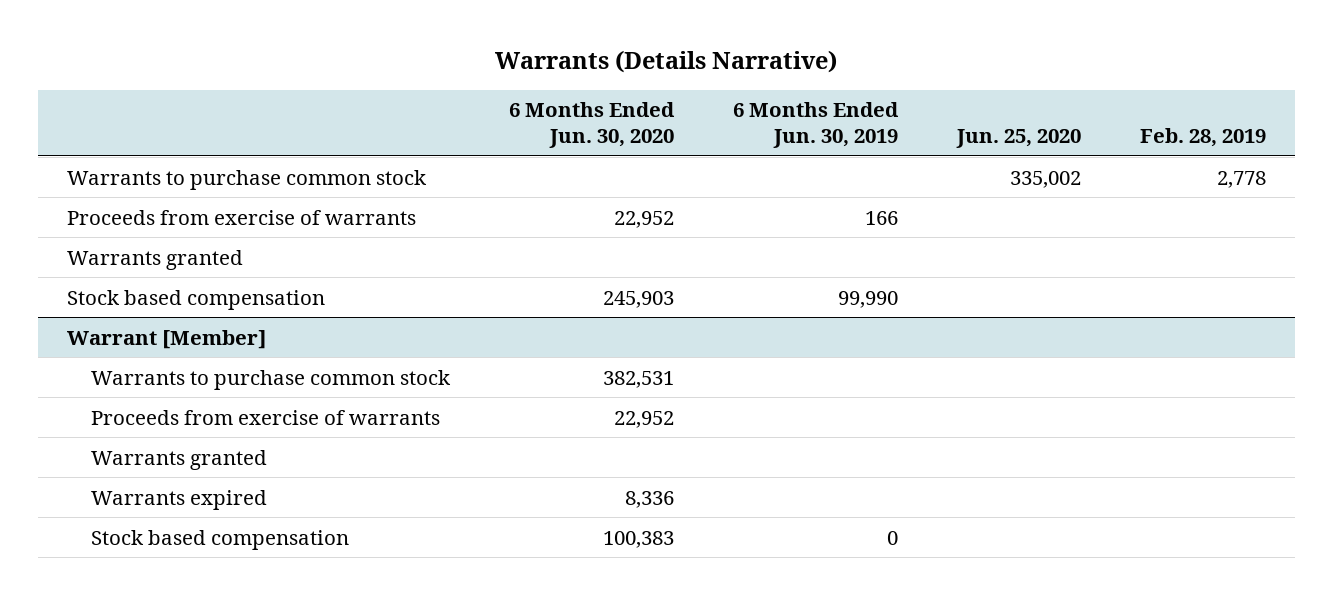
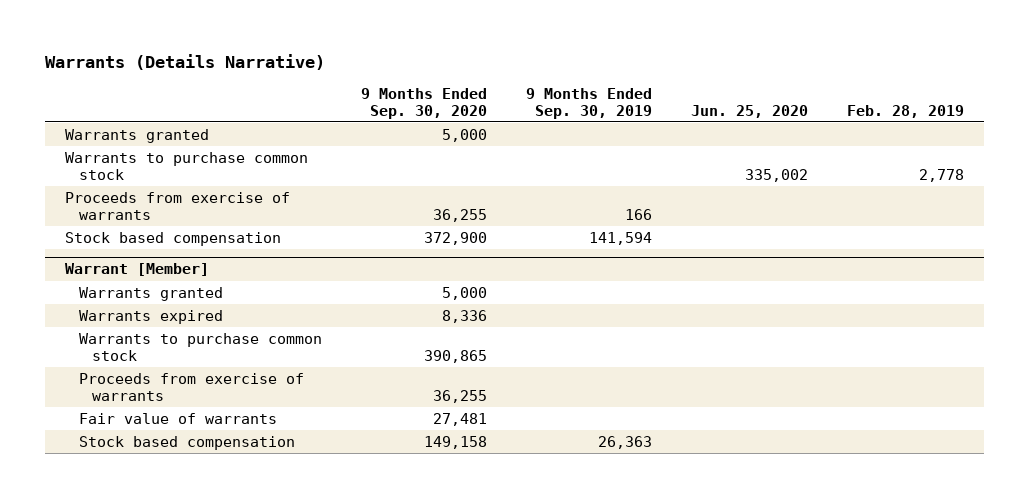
[508,102,675,149] 6 Months Ended Jun. 30, 2020 -> none
[732,102,899,149] 6 Months Ended Jun. 30, 2019 -> none
none -> [360,87,487,119] 9 Months Ended Sep. 30, 2020
none -> [525,87,652,119] 9 Months Ended Sep. 30, 2019
[67,249,244,270] Warrants granted -> [64,128,209,143] Warrants granted
[90,369,451,390] Warrants to purchase common stock -> [78,332,322,361] Warrants to purchase common stock
[90,409,440,425] Proceeds from exercise of warrants -> [78,372,304,401] Proceeds from exercise of warrants
none -> [78,412,277,424] Fair value of warrants

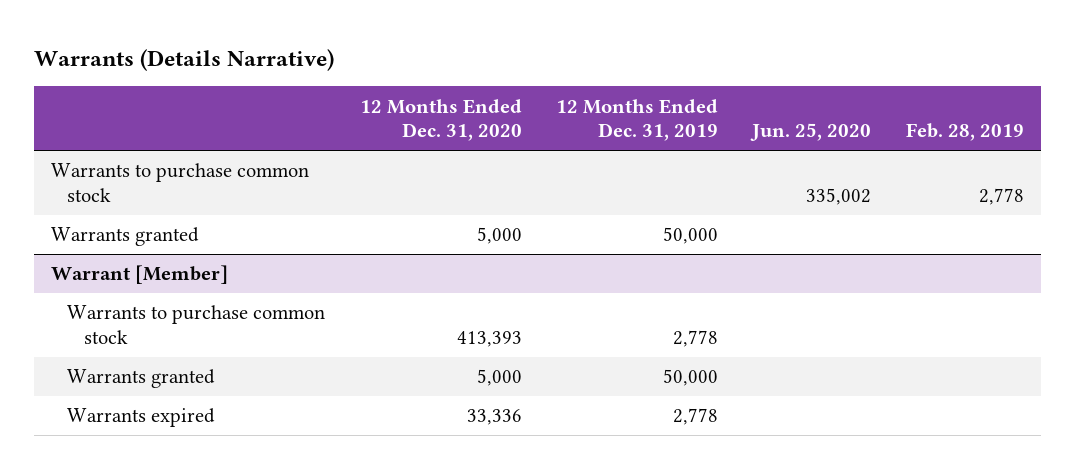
[360,87,487,119] 9 Months Ended Sep. 30, 2020 -> none
[525,87,652,119] 9 Months Ended Sep. 30, 2019 -> none
none -> [359,98,522,142] 12 Months Ended Dec. 31, 2020
none -> [556,98,719,142] 12 Months Ended Dec. 31, 2019
[64,191,290,220] Proceeds from exercise of warrants -> none
[64,231,281,246] Stock based compensation -> none
[64,128,209,143] Warrants granted -> [50,227,199,247] Warrants granted
[78,332,322,361] Warrants to purchase common stock -> [67,305,326,345] Warrants to purchase common stock
[78,372,304,401] Proceeds from exercise of warrants -> none
[78,412,277,424] Fair value of warrants -> none
[78,435,295,450] Stock based compensation -> none

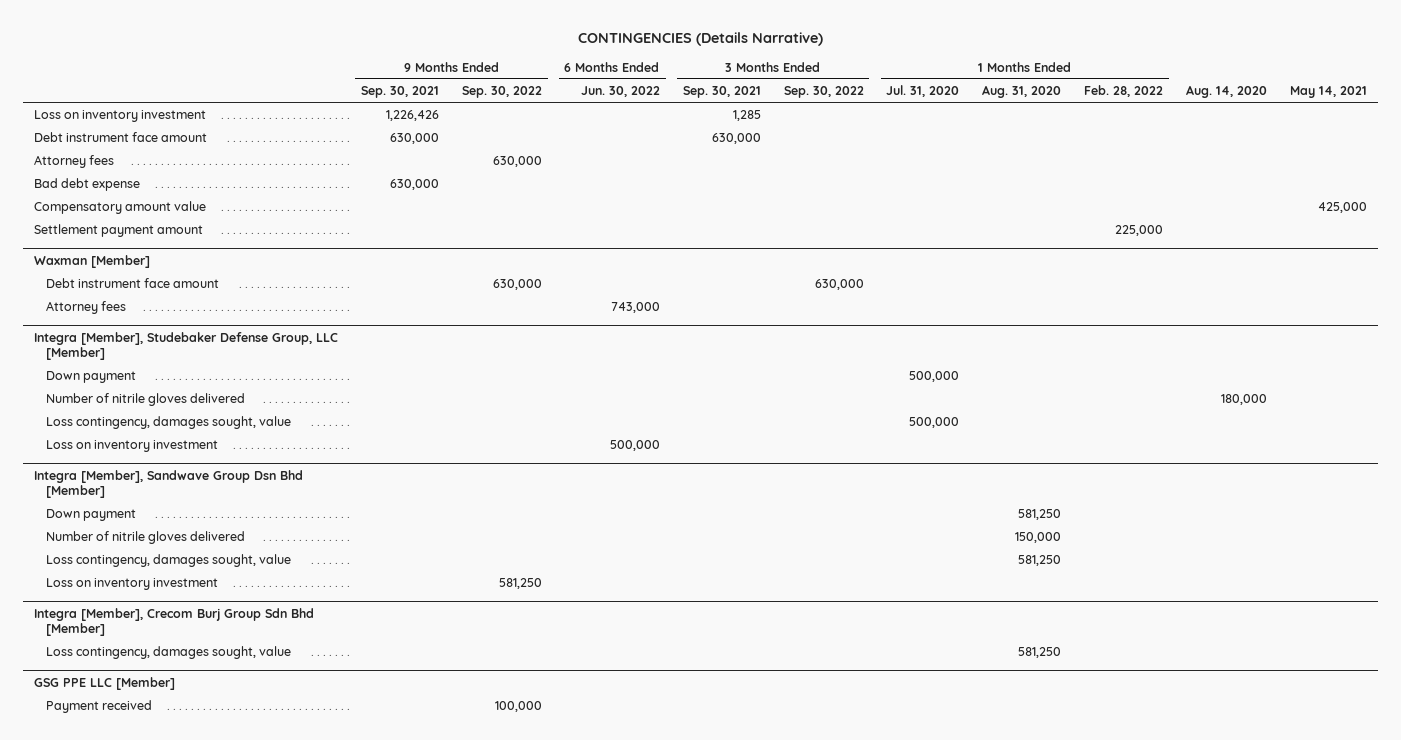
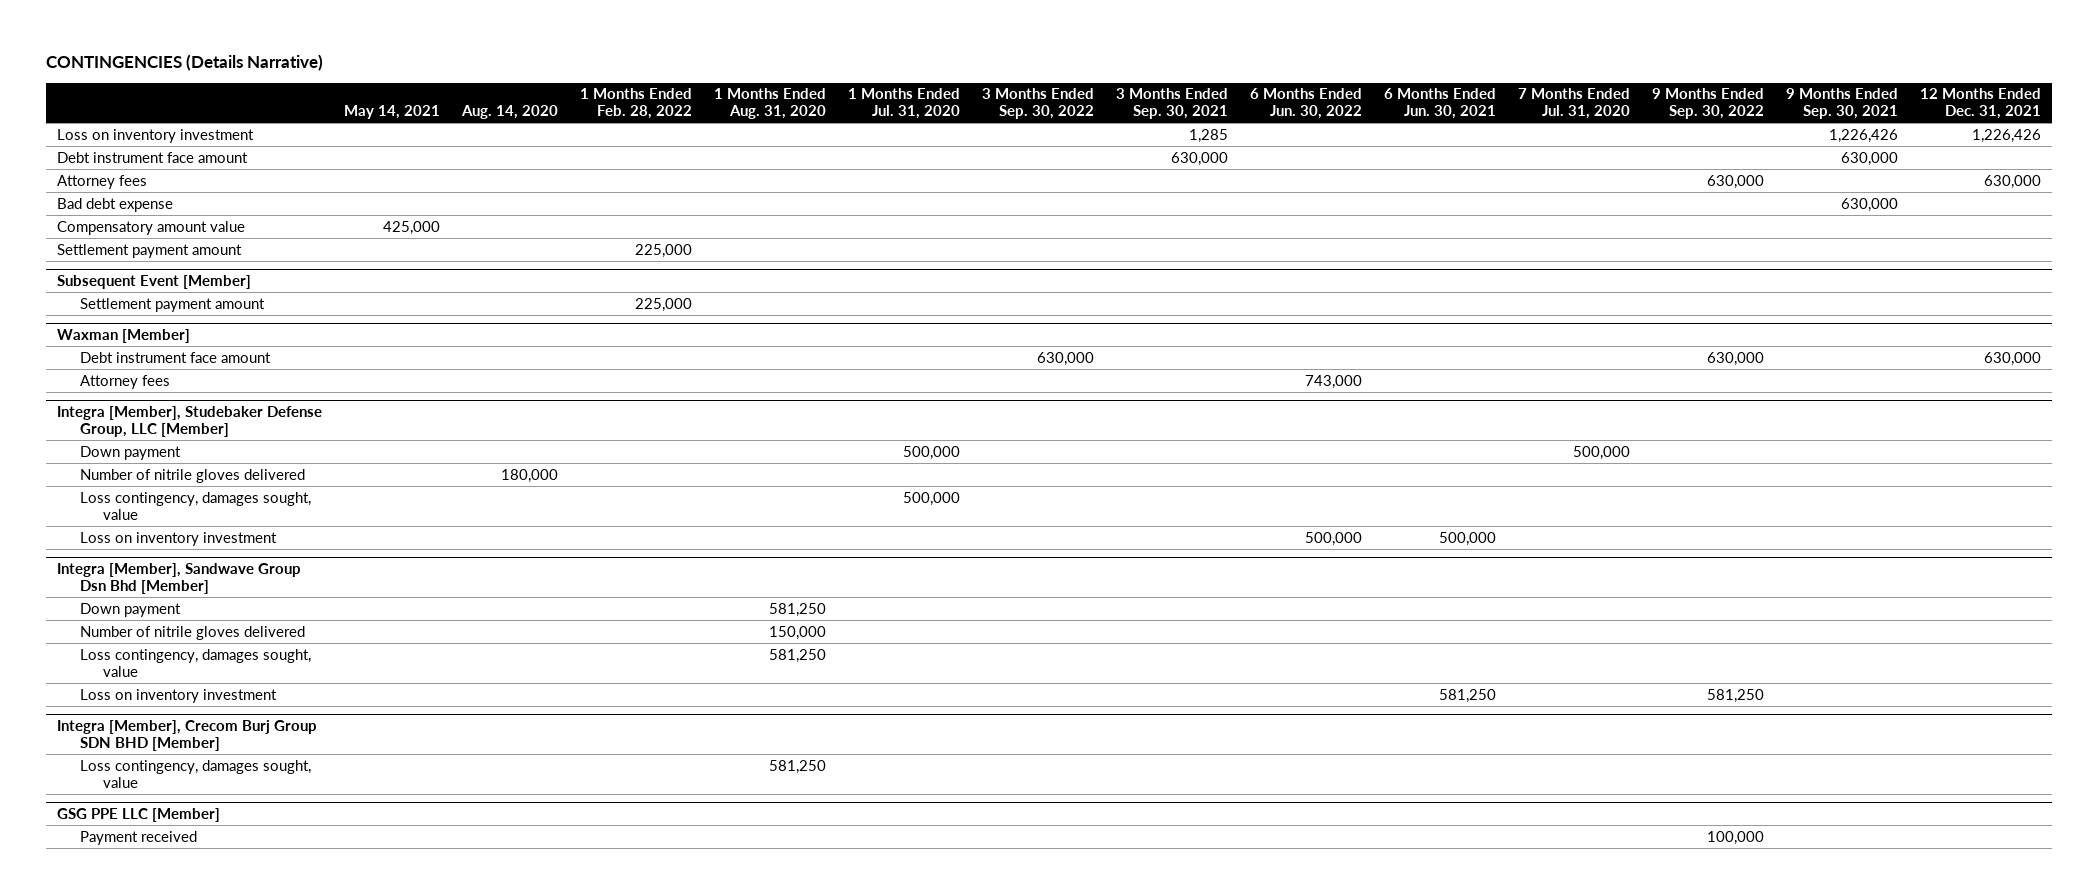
none -> [1384,88,1497,120] 6 Months Ended Jun. 30, 2021
none -> [1518,88,1631,120] 7 Months Ended Jul. 31, 2020
none -> [1920,88,2042,120] 12 Months Ended Dec. 31, 2021
none -> [56,275,251,290] Subsequent Event [Member]
none -> [79,297,265,312] Settlement payment amount
[34,607,315,636] Integra [Member], Crecom Burj Group Sdn Bhd [Member] -> [56,720,317,751] Integra [Member], Crecom Burj Group SDN BHD [Member]

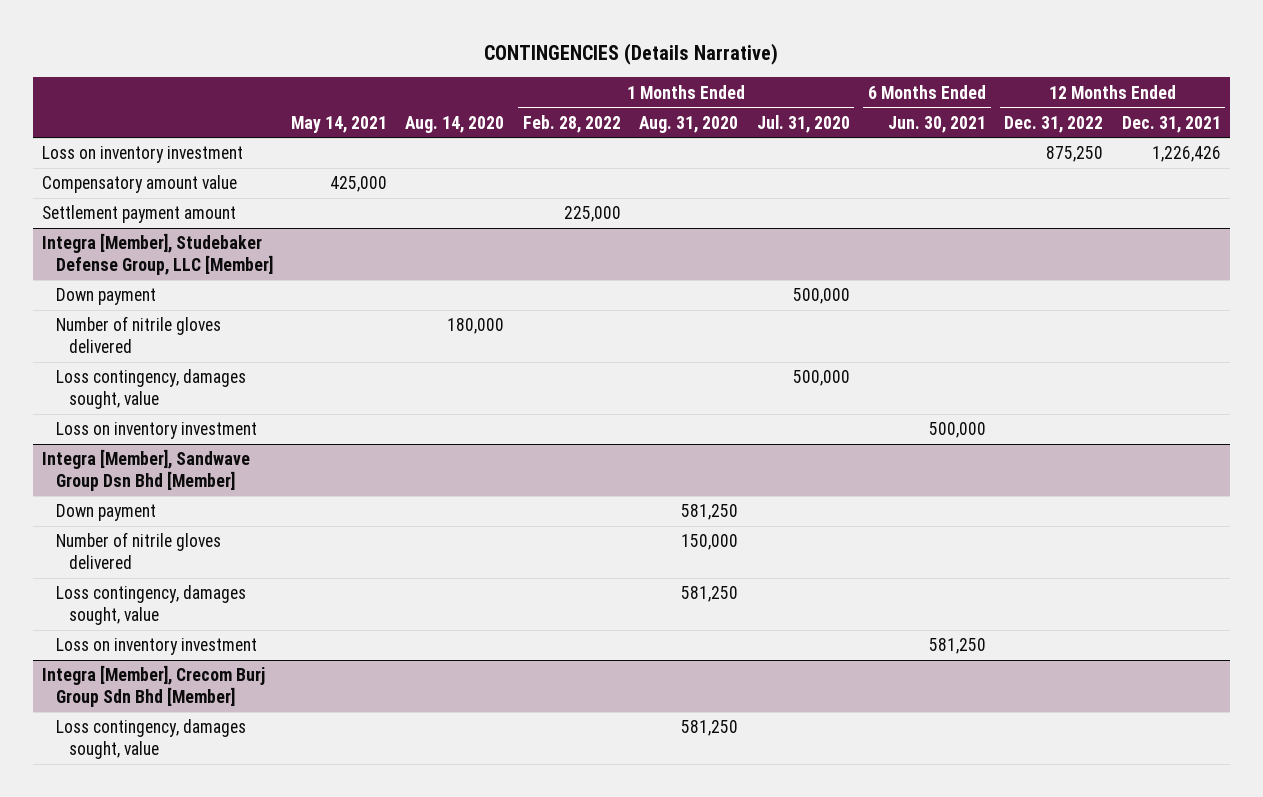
[981,88,1094,120] 3 Months Ended Sep. 30, 2022 -> none
[1115,88,1228,120] 3 Months Ended Sep. 30, 2021 -> none
[1249,88,1362,120] 6 Months Ended Jun. 30, 2022 -> none
[1518,88,1631,120] 7 Months Ended Jul. 31, 2020 -> none
[1652,88,1765,120] 9 Months Ended Sep. 30, 2022 -> none
[1786,88,1899,120] 9 Months Ended Sep. 30, 2021 -> none
none -> [1004,115,1104,133] Dec. 31, 2022
[56,151,248,163] Debt instrument face amount -> none
[56,174,147,189] Attorney fees -> none
[56,197,173,212] Bad debt expense -> none
[56,275,251,290] Subsequent Event [Member] -> none
[79,297,265,312] Settlement payment amount -> none
[56,329,190,344] Waxman [Member] -> none
[79,351,271,363] Debt instrument face amount -> none
[79,374,170,389] Attorney fees -> none
[56,720,317,751] Integra [Member], Crecom Burj Group SDN BHD [Member] -> [42,665,266,707] Integra [Member], Crecom Burj Group Sdn Bhd [Member]
[56,808,220,823] GSG PPE LLC [Member] -> none
[79,830,197,845] Payment received -> none

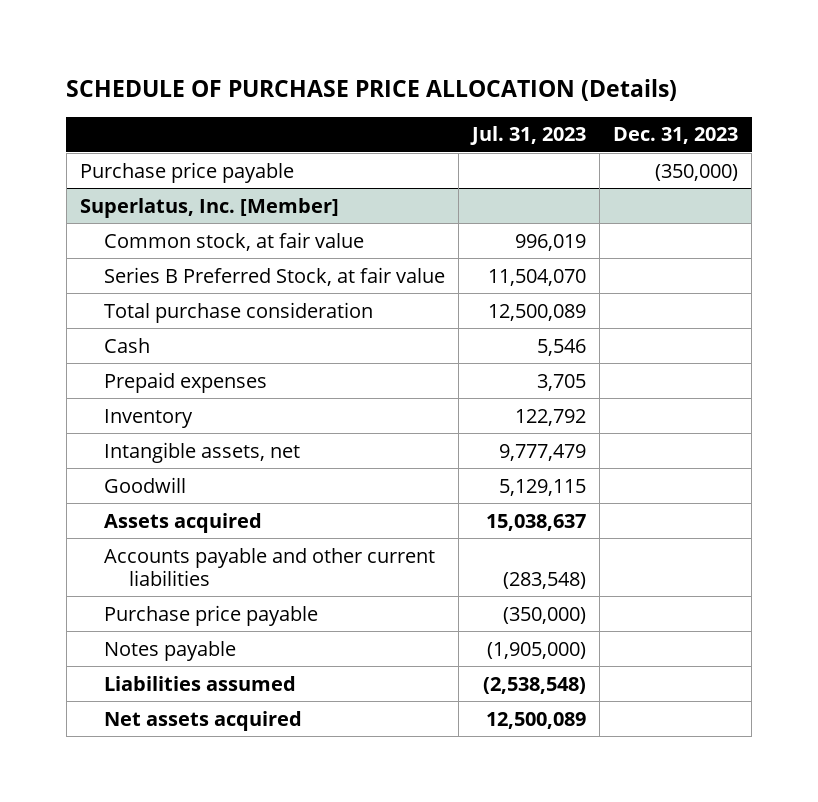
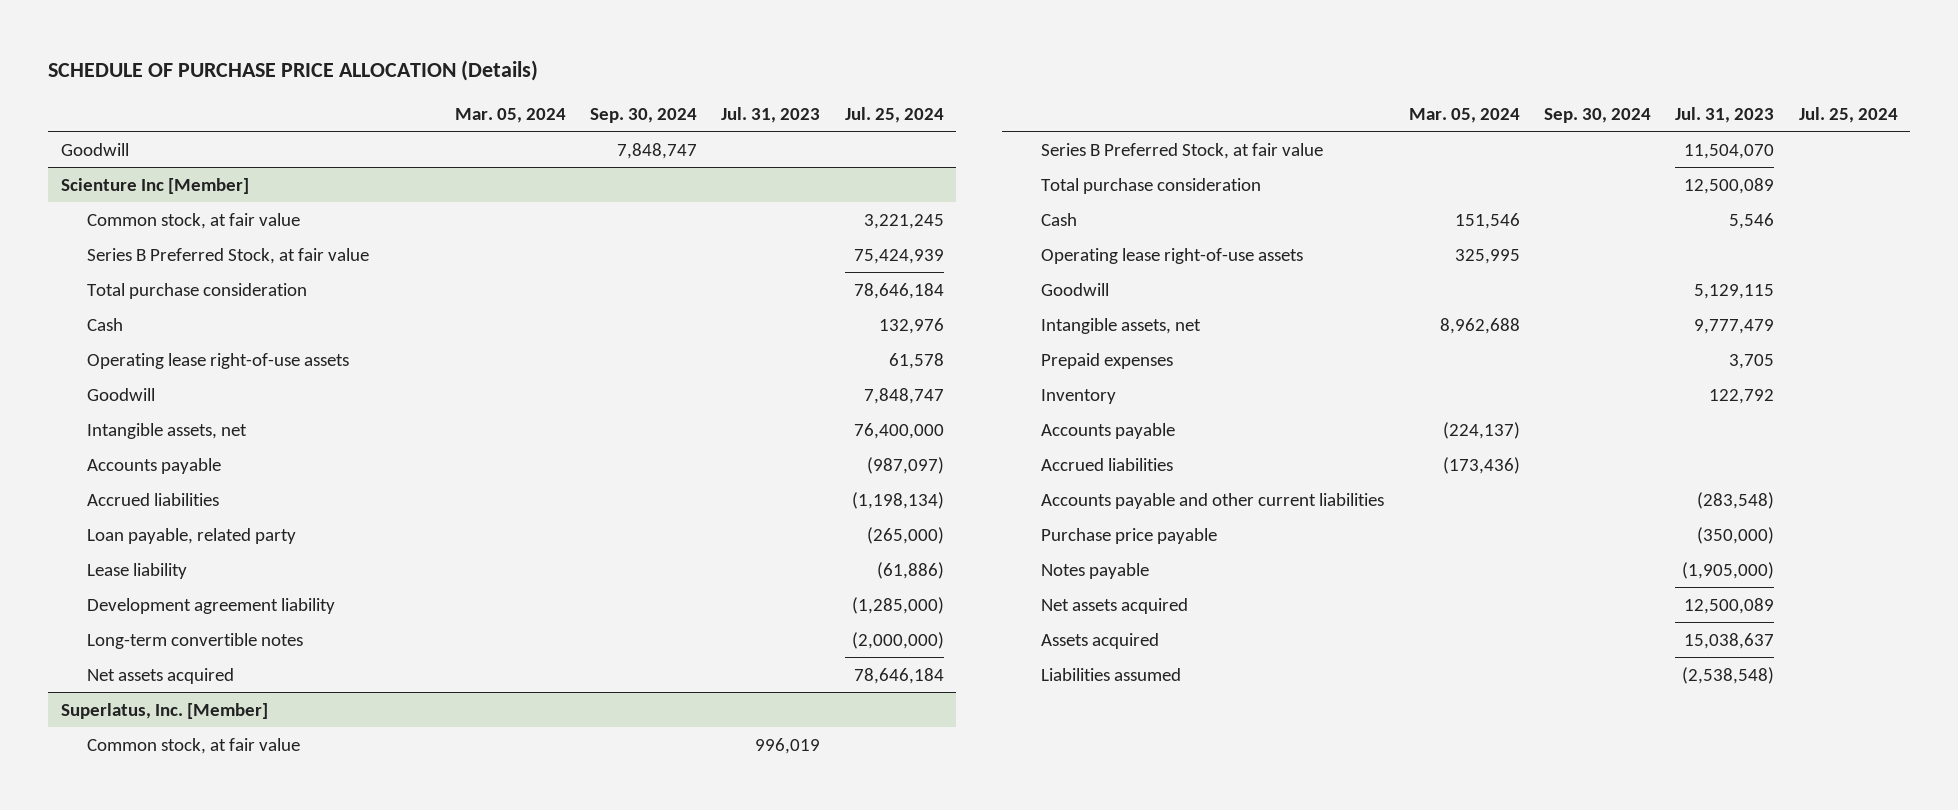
[613,127,739,145] Dec. 31, 2023 -> none
none -> [454,107,566,123] Mar. 05, 2024
none -> [589,107,697,123] Sep. 30, 2024
none -> [844,106,944,123] Jul. 25, 2024
[79,161,294,183] Purchase price payable -> none
none -> [60,142,129,156] Goodwill
none -> [60,177,249,194] Scienture Inc [Member]
none -> [87,212,301,229] Common stock, at fair value
none -> [87,247,370,264] Series B Preferred Stock, at fair value
none -> [87,282,308,299] Total purchase consideration
none -> [87,317,124,331] Cash
none -> [87,352,350,369] Operating lease right-of-use assets
none -> [87,387,156,401] Goodwill
none -> [87,422,248,439] Intangible assets, net
none -> [87,457,222,474] Accounts payable
none -> [87,492,220,506] Accrued liabilities
none -> [87,527,297,544] Loan payable, related party
none -> [87,562,188,579] Lease liability
none -> [87,597,336,614] Development agreement liability
none -> [87,632,304,649] Long-term convertible notes
none -> [87,667,235,684] Net assets acquired
none -> [1041,247,1304,264] Operating lease right-of-use assets
[104,476,187,493] Goodwill -> [1041,282,1110,296] Goodwill
[104,441,301,463] Intangible assets, net -> [1041,317,1202,334] Intangible assets, net
none -> [1041,422,1176,439] Accounts payable
none -> [1041,457,1174,471] Accrued liabilities
[104,512,263,533] Assets acquired -> [1041,632,1160,649] Assets acquired
[104,675,297,691] Liabilities assumed -> [1041,667,1182,681] Liabilities assumed

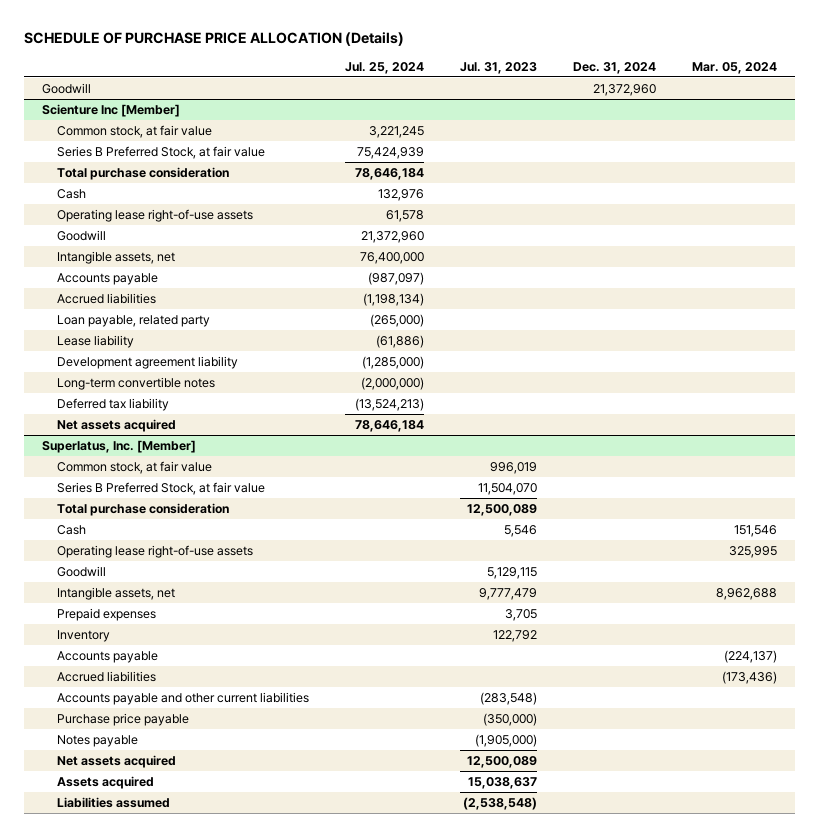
[589,107,697,123] Sep. 30, 2024 -> none
none -> [572,61,656,74] Dec. 31, 2024
[863,387,944,404] 7,848,747 -> [360,230,424,243] 21,372,960
none -> [56,397,169,411] Deferred tax liability

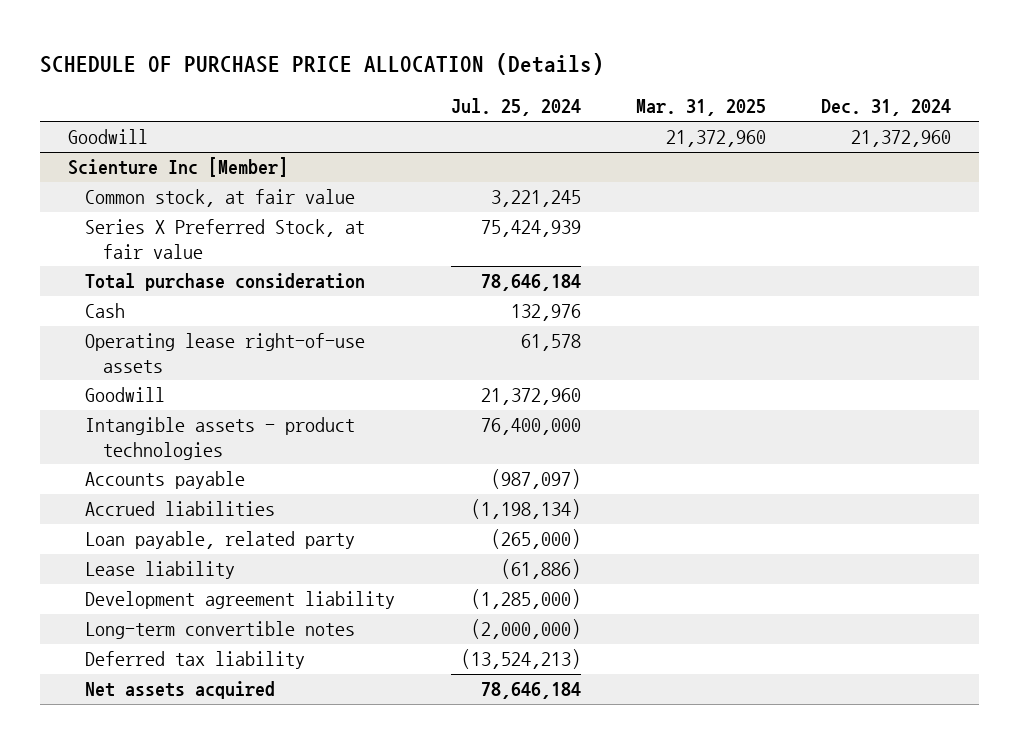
[459,61,537,74] Jul. 31, 2023 -> none
[691,61,777,74] Mar. 05, 2024 -> none
none -> [636,99,767,117] Mar. 31, 2025
[56,145,265,159] Series B Preferred Stock, at fair value -> [85,219,366,259] Series X Preferred Stock, at fair value
[56,250,175,264] Intangible assets, net -> [85,417,356,460] Intangible assets - product technologies
[41,439,196,453] Superlatus, Inc. [Member] -> none
[56,460,212,474] Common stock, at fair value -> none
[56,481,265,495] Series B Preferred Stock, at fair value -> none
[56,502,229,516] Total purchase consideration -> none
[56,524,86,535] Cash -> none
[56,544,253,558] Operating lease right-of-use assets -> none
[56,565,106,577] Goodwill -> none
[56,586,175,600] Intangible assets, net -> none
[56,607,156,621] Prepaid expenses -> none
[56,629,110,642] Inventory -> none
[56,650,158,663] Accounts payable -> none
[56,670,156,682] Accrued liabilities -> none
[56,691,309,705] Accounts payable and other current liabilities -> none
[56,712,189,726] Purchase price payable -> none
[56,734,138,747] Notes payable -> none
[56,754,176,768] Net assets acquired -> none
[56,775,154,789] Assets acquired -> none
[56,796,170,808] Liabilities assumed -> none

